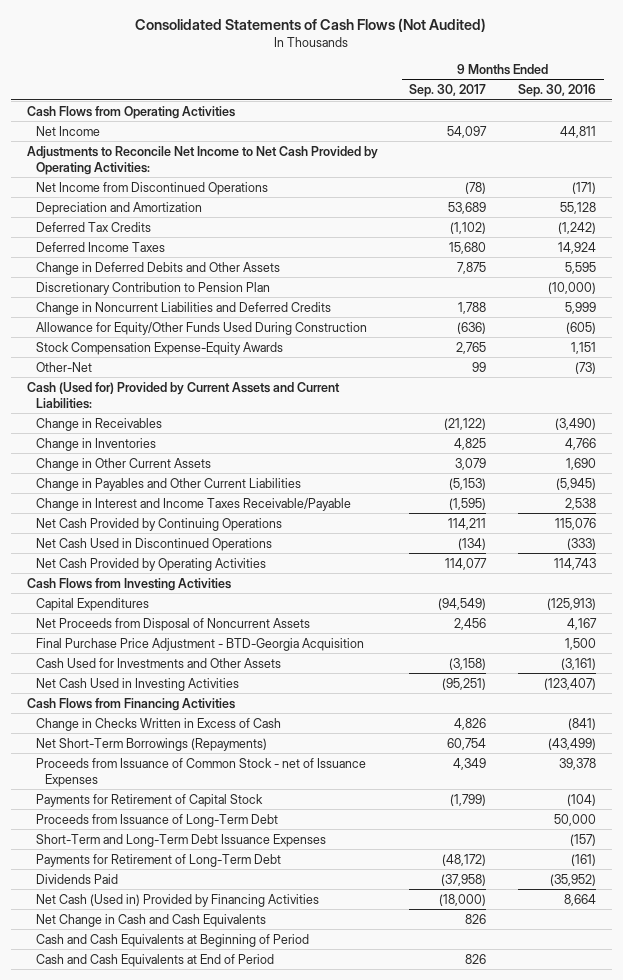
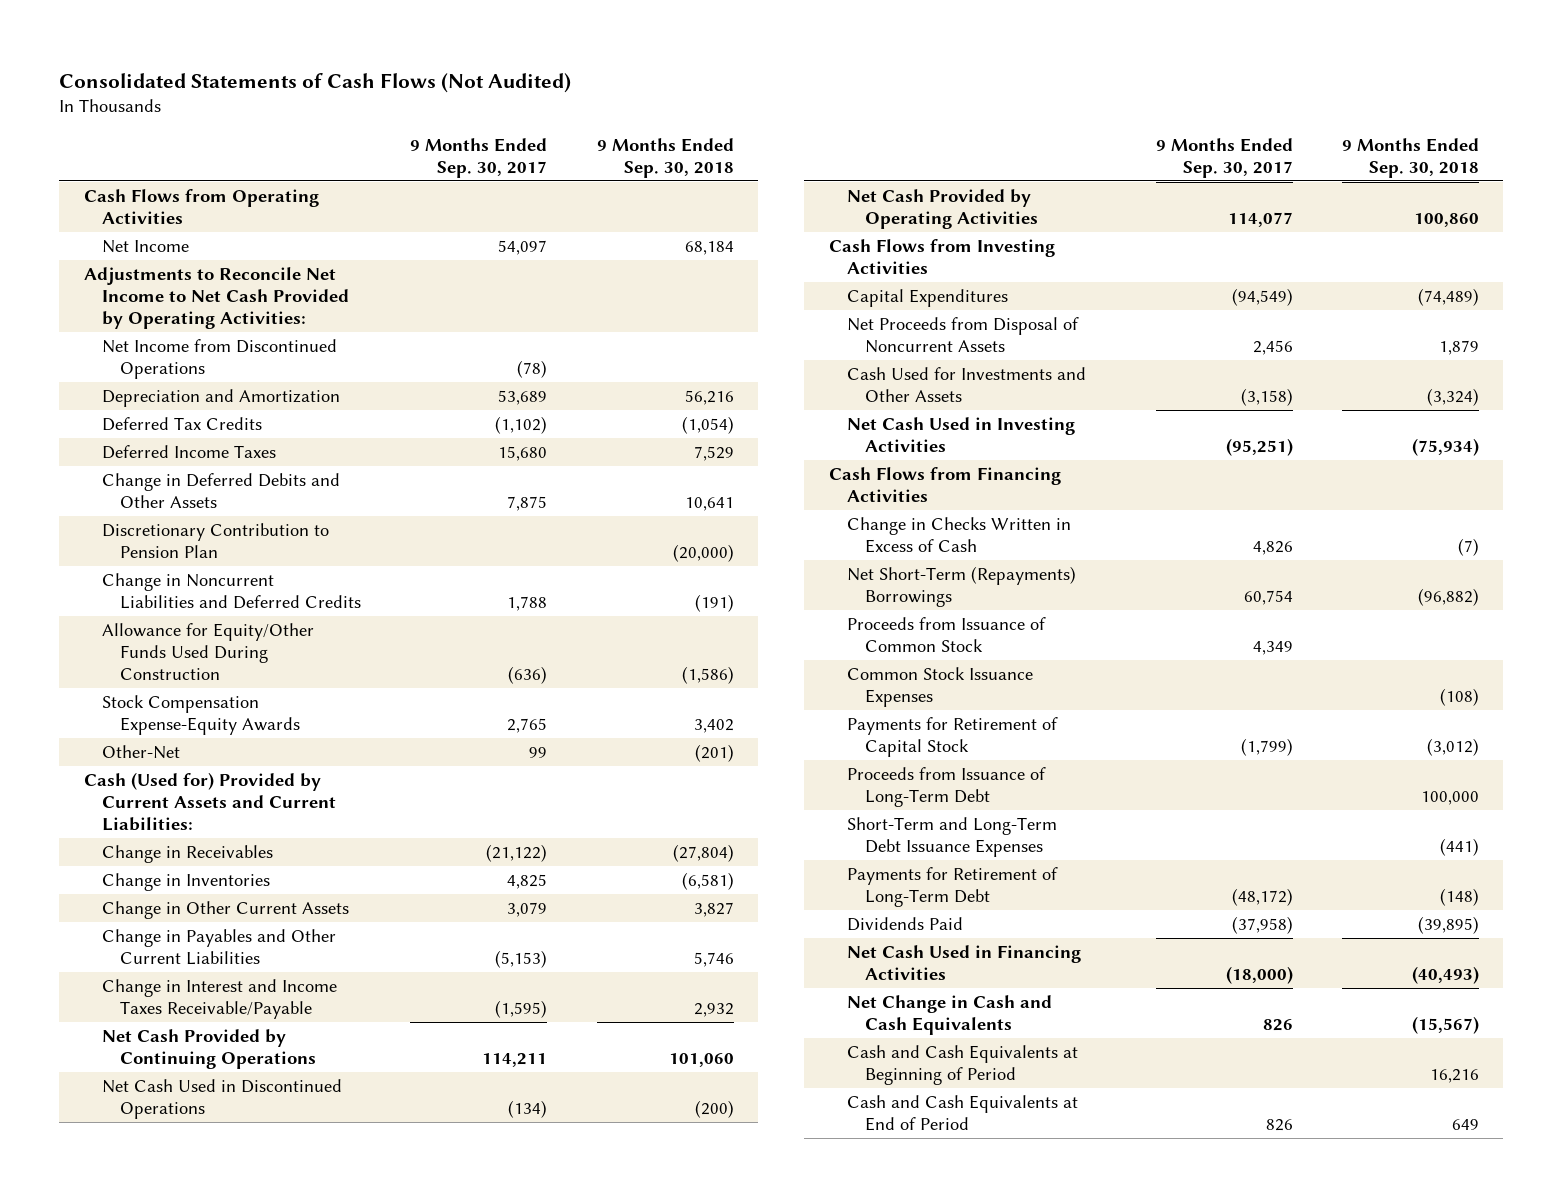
[518,84,597,98] Sep. 30, 2016 -> none
none -> [596,137,734,178] 9 Months Ended Sep. 30, 2018
[36,637,365,651] Final Purchase Price Adjustment - BTD-Georgia Acquisition -> none
[36,737,268,751] Net Short-Term Borrowings (Repayments) -> [847,565,1077,607] Net Short-Term (Repayments) Borrowings
[36,757,367,787] Proceeds from Issuance of Common Stock - net of Issuance Expenses -> [847,616,1047,652] Proceeds from Issuance of Common Stock
none -> [847,666,1034,707] Common Stock Issuance Expenses
[36,893,320,907] Net Cash (Used in) Provided by Financing Activities -> [847,944,1082,980] Net Cash Used in Financing Activities

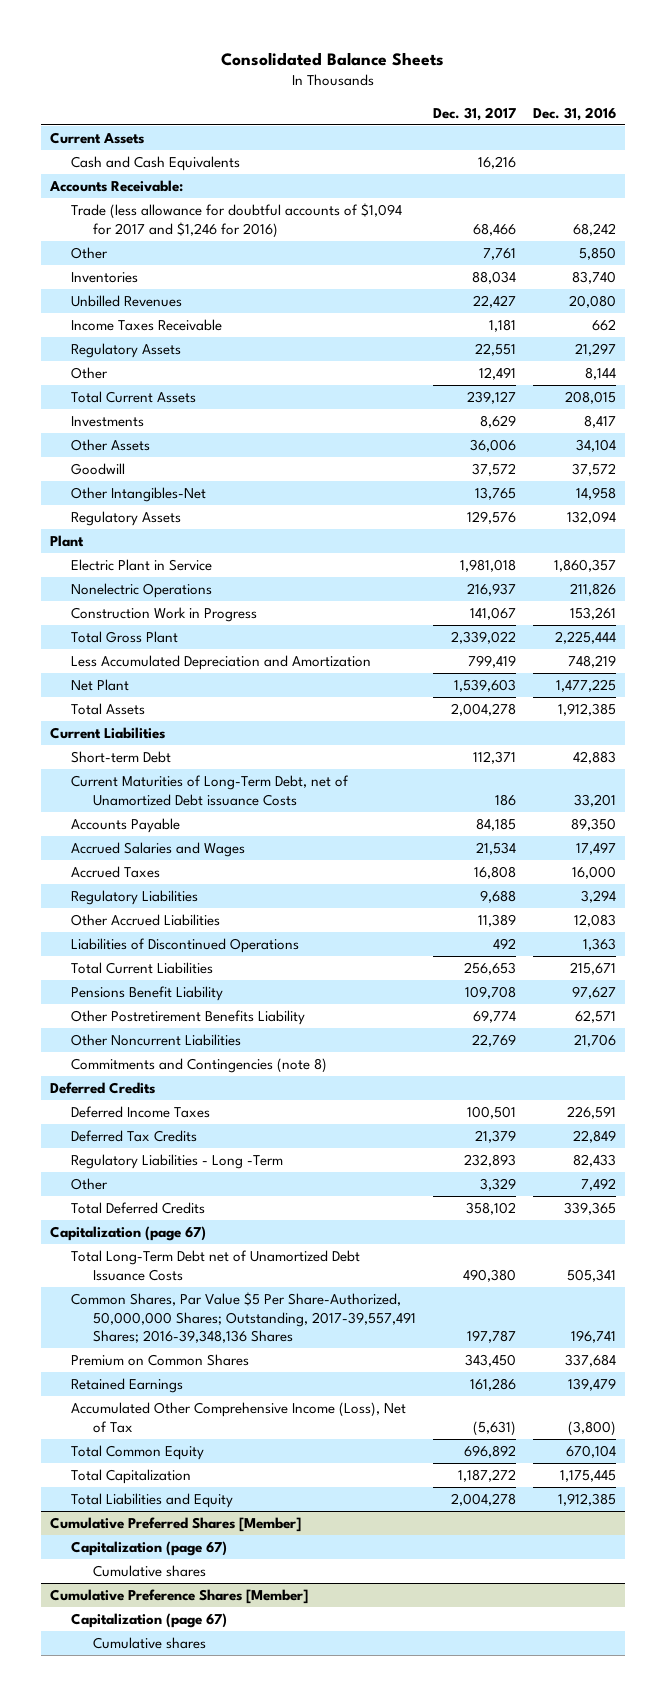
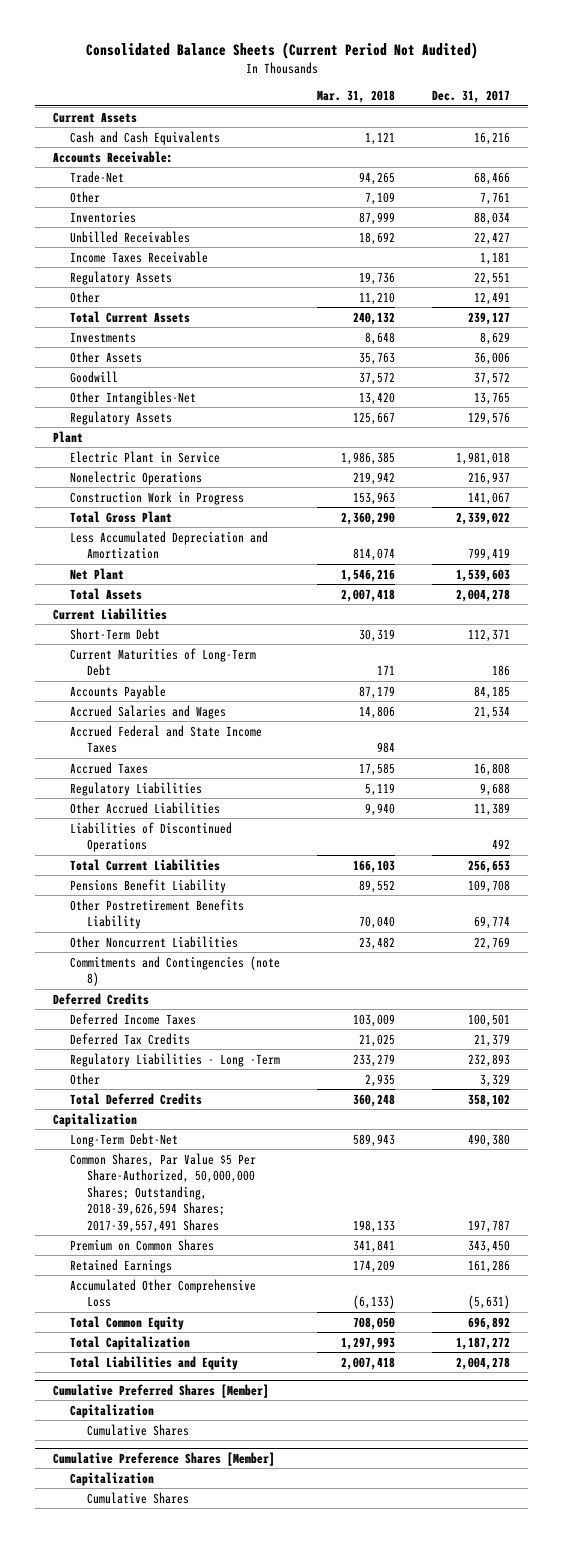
[220,51,444,66] Consolidated Balance Sheets -> [85,42,478,60] Consolidated Balance Sheets (Current Period Not Audited)
[533,106,617,121] Dec. 31, 2016 -> none
none -> [317,90,396,104] Mar. 31, 2018
[71,203,403,238] Trade (less allowance for doubtful accounts of $1,094 for 2017 and $1,246 for 2016) -> [70,170,125,183] Trade-Net
[71,295,183,308] Unbilled Revenues -> [70,230,191,243] Unbilled Receivables
[71,751,172,764] Short-term Debt -> [70,627,161,640] Short-Term Debt
[71,775,350,806] Current Maturities of Long-Term Debt, net of Unamortized Debt issuance Costs -> [70,647,257,677] Current Maturities of Long-Term Debt
none -> [70,724,263,754] Accrued Federal and State Income Taxes
[49,1226,206,1242] Capitalization (page 67) -> [53,1112,138,1127] Capitalization
[71,1250,361,1281] Total Long-Term Debt net of Unamortized Debt Issuance Costs -> [70,1132,179,1147] Long-Term Debt-Net
[71,1292,416,1344] Common Shares, Par Value $5 Per Share-Authorized, 50,000,000 Shares; Outstanding, 2017-39,557,491 Shares; 2016-39,348,136 Shares -> [70,1152,257,1233] Common Shares, Par Value $5 Per Share-Authorized, 50,000,000 Shares; Outstanding, 2018-39,626,594 Shares; 2017-39,557,491 Shares
[71,1402,407,1433] Accumulated Other Comprehensive Income (Loss), Net of Tax -> [70,1278,257,1308] Accumulated Other Comprehensive Loss
[71,1541,228,1557] Capitalization (page 67) -> [70,1403,155,1418] Capitalization
[92,1565,206,1578] Cumulative shares -> [87,1423,190,1436] Cumulative Shares
[71,1613,228,1629] Capitalization (page 67) -> [70,1471,155,1486] Capitalization
[92,1637,206,1650] Cumulative shares -> [87,1491,190,1504] Cumulative Shares

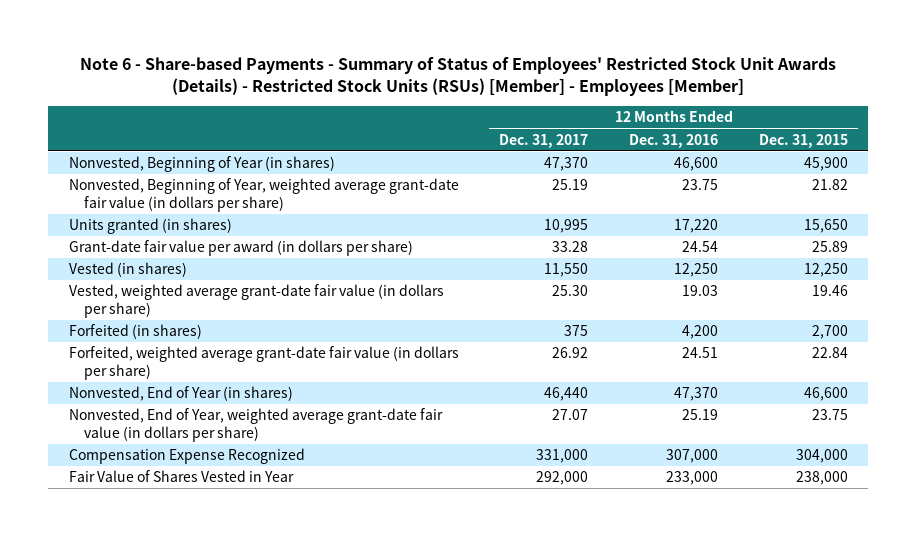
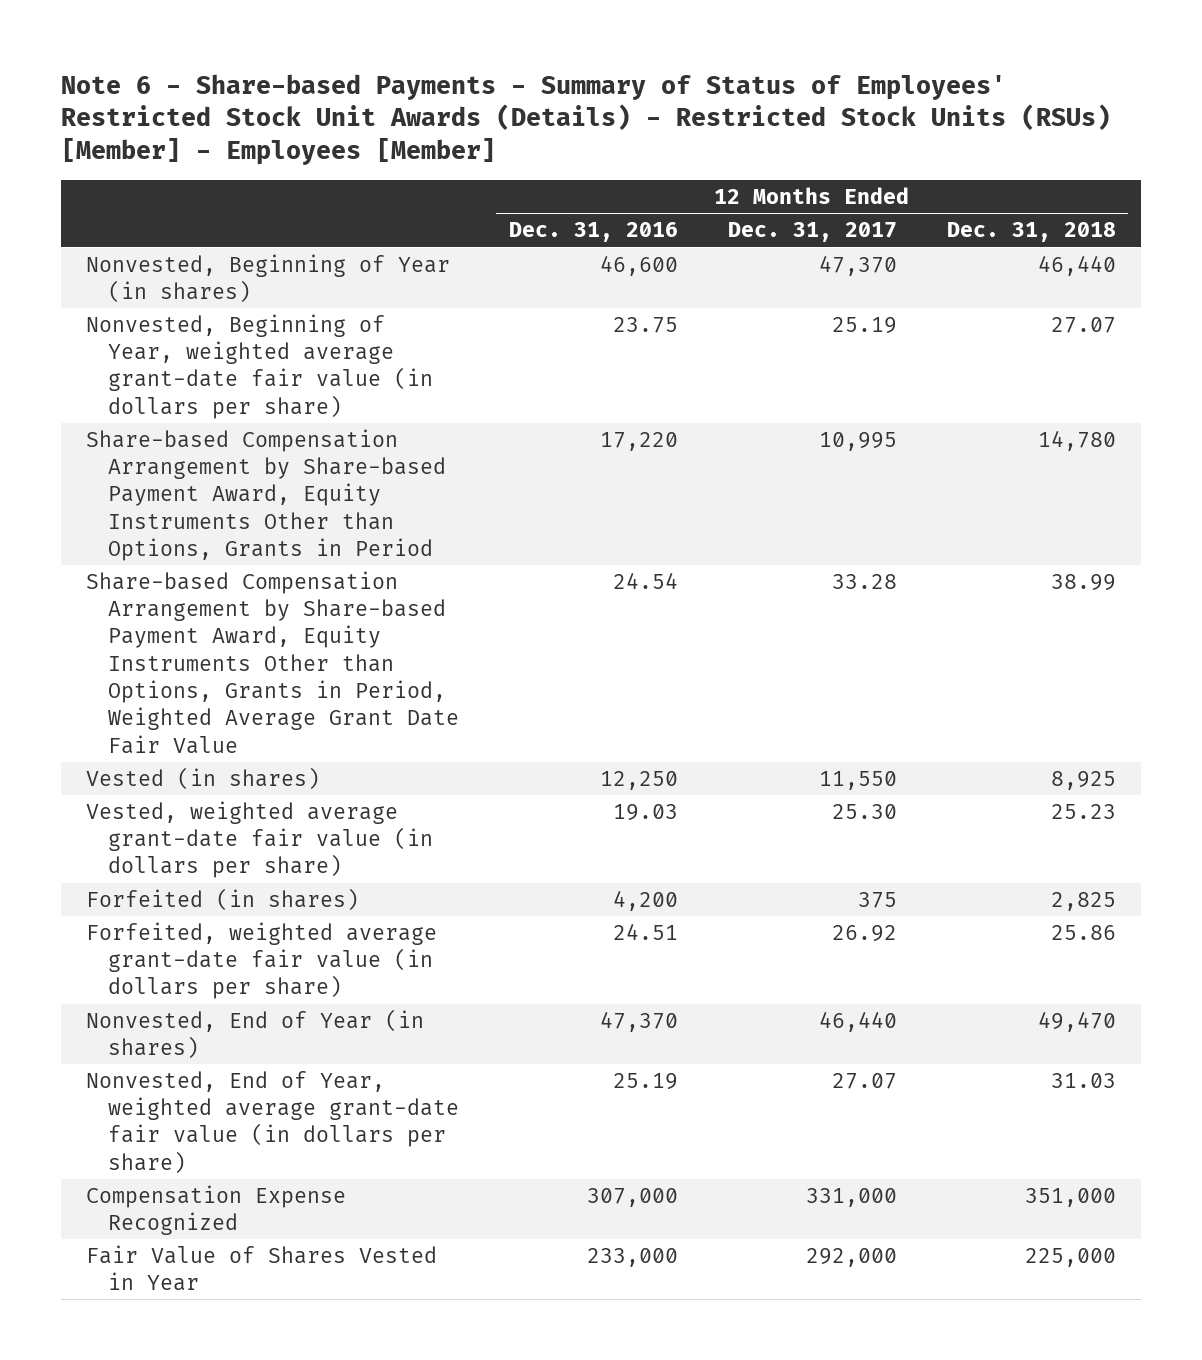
[758,133,848,148] Dec. 31, 2015 -> none
none -> [946,222,1116,243] Dec. 31, 2018
[68,218,232,235] Units granted (in shares) -> [85,428,446,562] Share-based Compensation Arrangement by Share-based Payment Award, Equity Instruments Other than Options, Grants in Period
[68,240,413,257] Grant-date fair value per award (in dollars per share) -> [85,570,459,754] Share-based Compensation Arrangement by Share-based Payment Award, Equity Instruments Other than Options, Grants in Period, Weighted Average Grant Date Fair Value

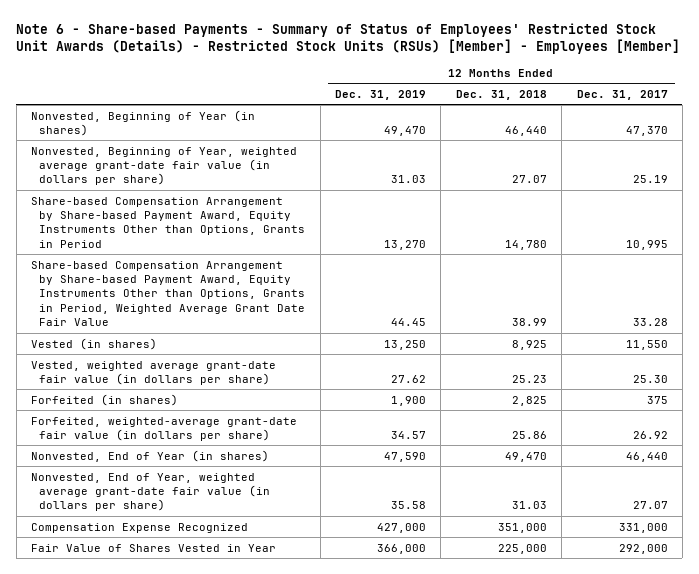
[508,222,678,243] Dec. 31, 2016 -> none
none -> [335,89,427,100] Dec. 31, 2019
[85,921,437,1000] Forfeited, weighted average grant-date fair value (in dollars per share) -> [31,416,298,442] Forfeited, weighted-average grant-date fair value (in dollars per share)

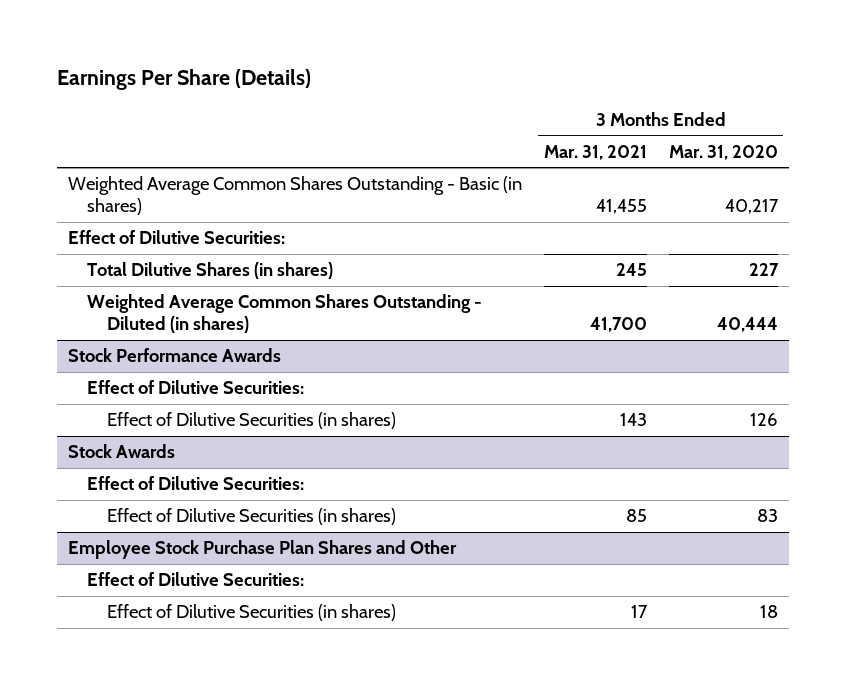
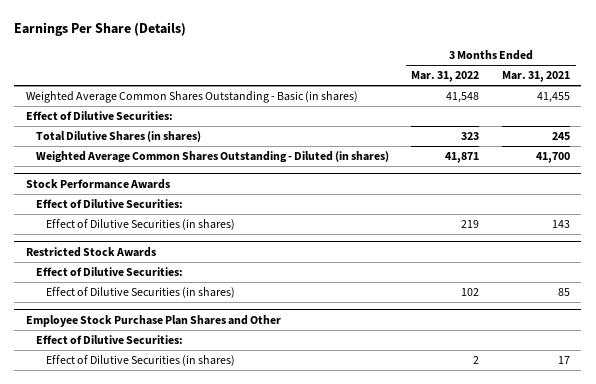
[668,144,778,160] Mar. 31, 2020 -> none
none -> [411,71,480,83] Mar. 31, 2022
[67,444,175,459] Stock Awards -> [25,246,156,257] Restricted Stock Awards

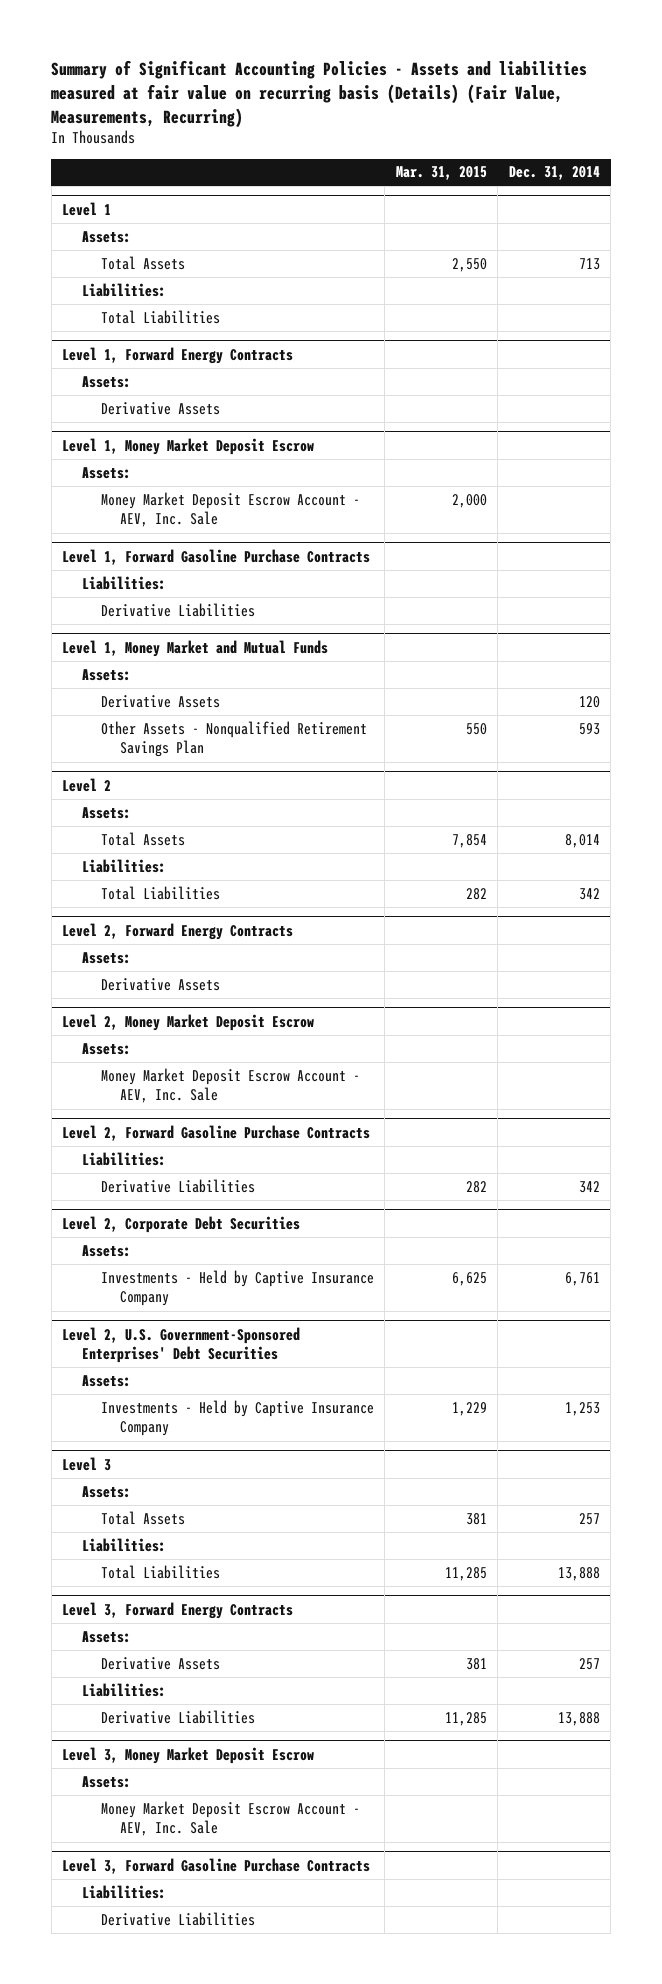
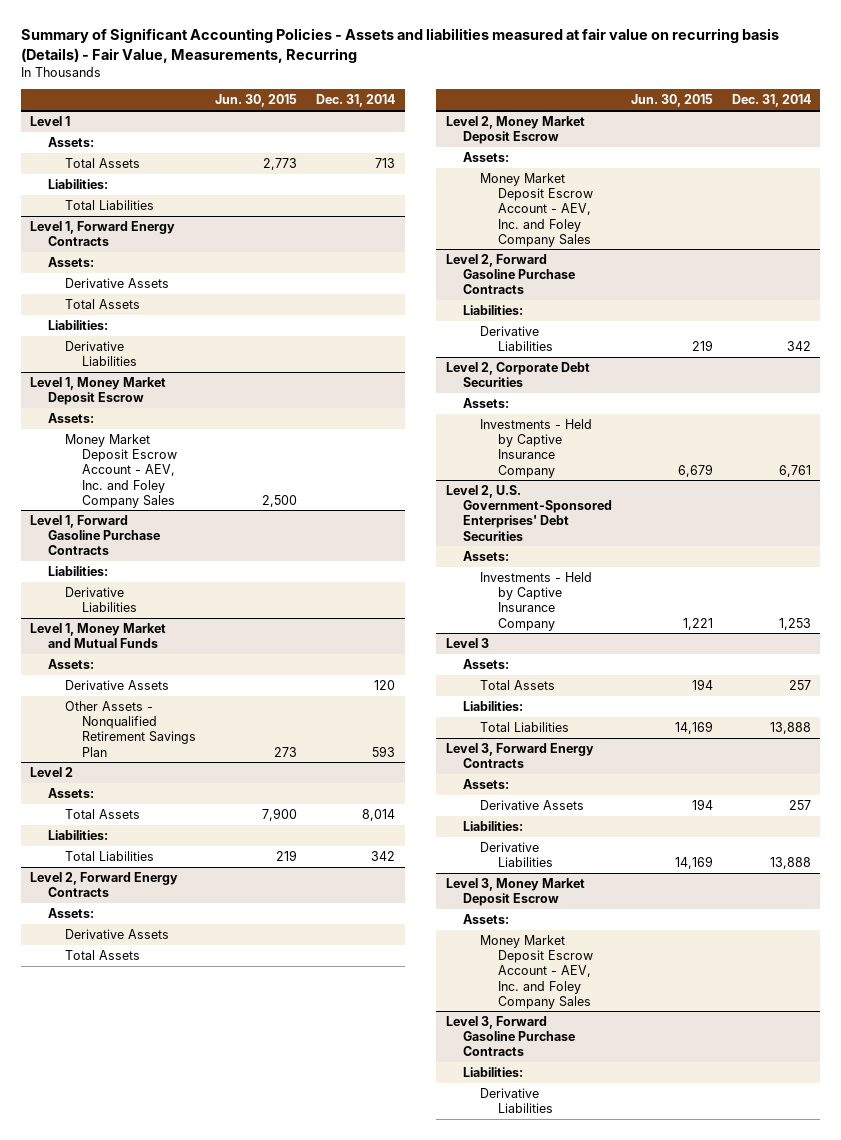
[51,60,588,128] Summary of Significant Accounting Policies - Assets and liabilities measured at fair value on recurring basis (Details) (Fair Value, Measurements, Recurring) -> [20,28,779,63] Summary of Significant Accounting Policies - Assets and liabilities measured at fair value on recurring basis (Details) - Fair Value, Measurements, Recurring
[395,166,487,181] Mar. 31, 2015 -> none
none -> [215,94,298,108] Jun. 30, 2015
none -> [65,298,141,309] Total Assets
none -> [47,319,108,330] Liabilities:
none -> [65,340,138,367] Derivative Liabilities
[100,491,360,528] Money Market Deposit Escrow Account - AEV, Inc. Sale -> [65,433,178,508] Money Market Deposit Escrow Account - AEV, Inc. and Foley Company Sales
none -> [65,949,141,960] Total Assets
[100,1067,360,1104] Money Market Deposit Escrow Account - AEV, Inc. Sale -> [480,172,593,247] Money Market Deposit Escrow Account - AEV, Inc. and Foley Company Sales
[100,1800,360,1837] Money Market Deposit Escrow Account - AEV, Inc. Sale -> [480,934,593,1009] Money Market Deposit Escrow Account - AEV, Inc. and Foley Company Sales

